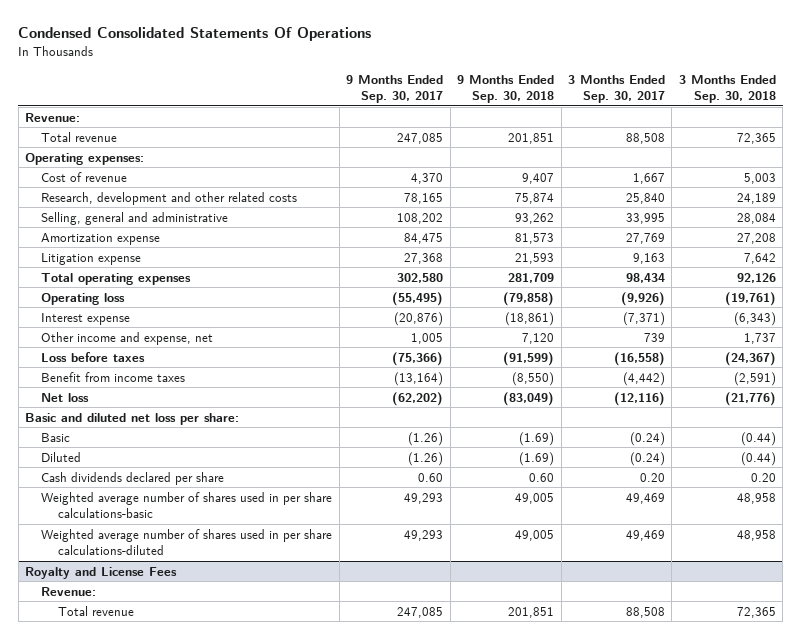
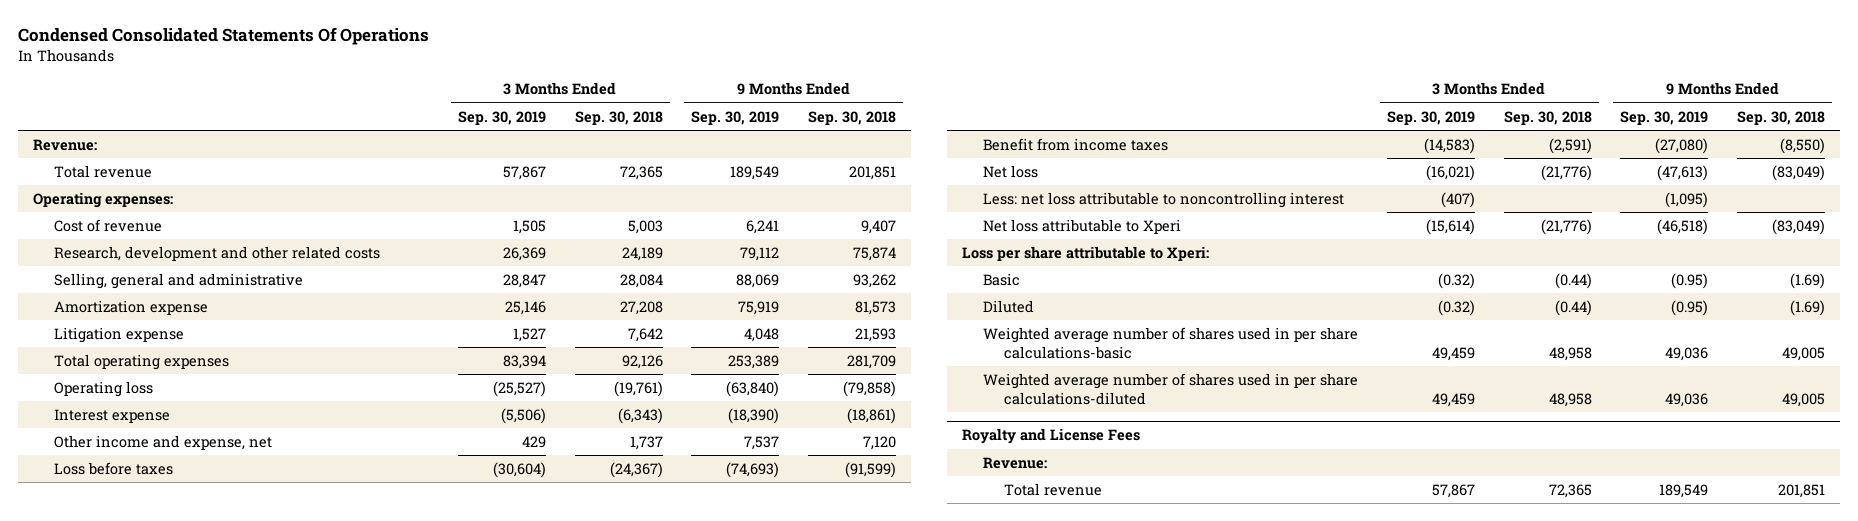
[346,74,444,103] 9 Months Ended Sep. 30, 2017 -> none
[567,74,665,103] 3 Months Ended Sep. 30, 2017 -> none
none -> [457,110,546,125] Sep. 30, 2019
none -> [691,110,780,125] Sep. 30, 2019
none -> [982,192,1344,209] Less: net loss attributable to noncontrolling interest
none -> [982,219,1181,235] Net loss attributable to Xperi
[25,412,240,425] Basic and diluted net loss per share: -> [961,246,1209,262] Loss per share attributable to Xperi:
[41,471,225,485] Cash dividends declared per share -> none

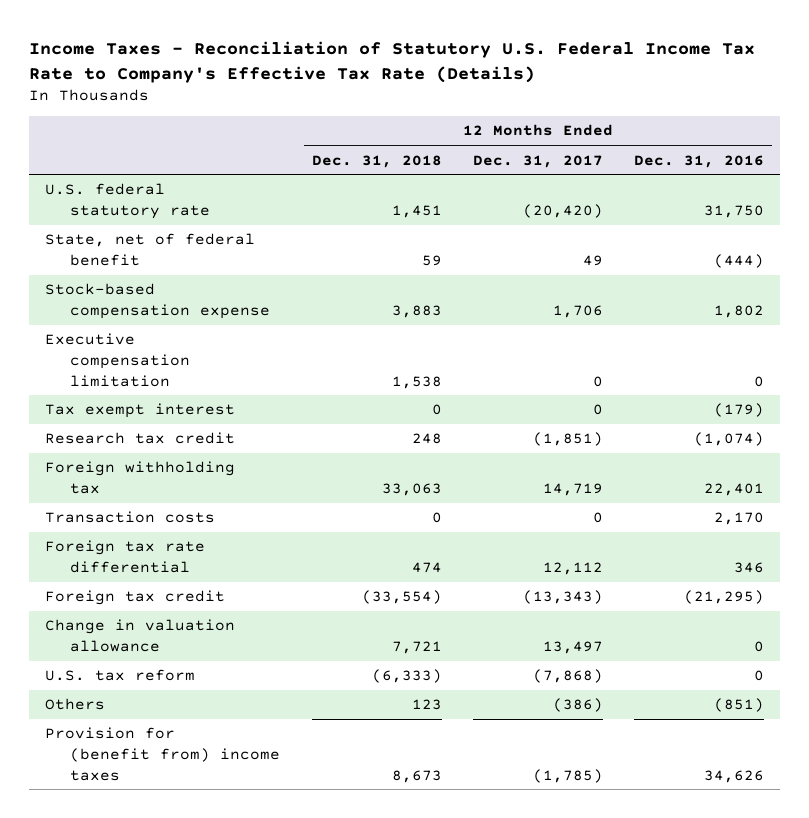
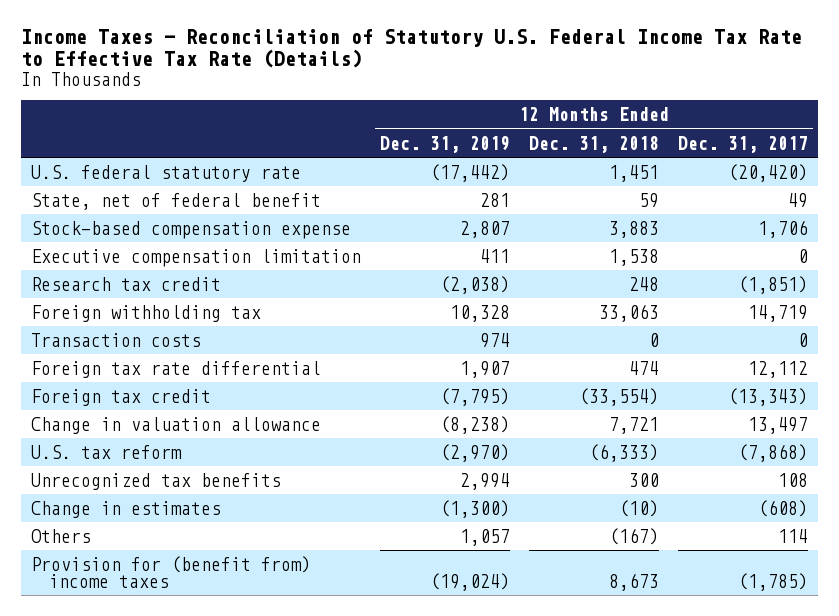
[29,41,756,83] Income Taxes - Reconciliation of Statutory U.S. Federal Income Tax Rate to Company's Effective Tax Rate (Details) -> [21,28,803,69] Income Taxes - Reconciliation of Statutory U.S. Federal Income Tax Rate to Effective Tax Rate (Details)
[633,154,764,168] Dec. 31, 2016 -> none
none -> [380,135,511,153] Dec. 31, 2019
[45,403,236,419] Tax exempt interest -> none
none -> [30,472,281,490] Unrecognized tax benefits
none -> [30,500,221,518] Change in estimates
[411,699,442,711] 123 -> [609,527,660,545] (167)
[552,698,603,713] (386) -> [778,528,809,543] 114

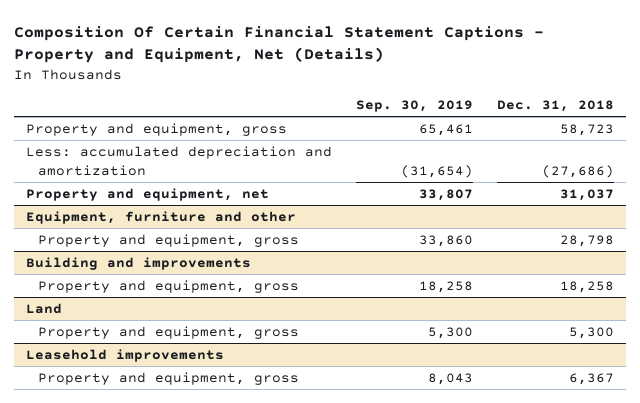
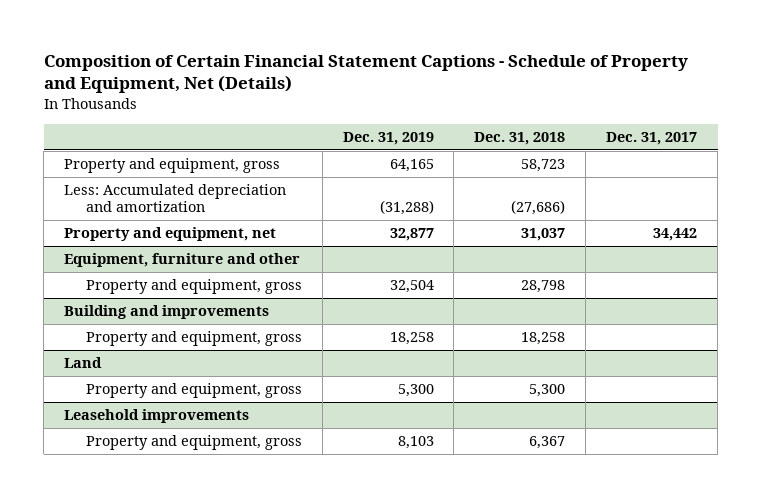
[14,25,545,64] Composition Of Certain Financial Statement Captions - Property and Equipment, Net (Details) -> [43,54,688,94] Composition of Certain Financial Statement Captions - Schedule of Property and Equipment, Net (Details)
[356,99,474,112] Sep. 30, 2019 -> none
none -> [342,132,434,146] Dec. 31, 2019
none -> [606,132,698,146] Dec. 31, 2017
[26,145,333,176] Less: accumulated depreciation and amortization -> [64,184,287,213] Less: Accumulated depreciation and amortization

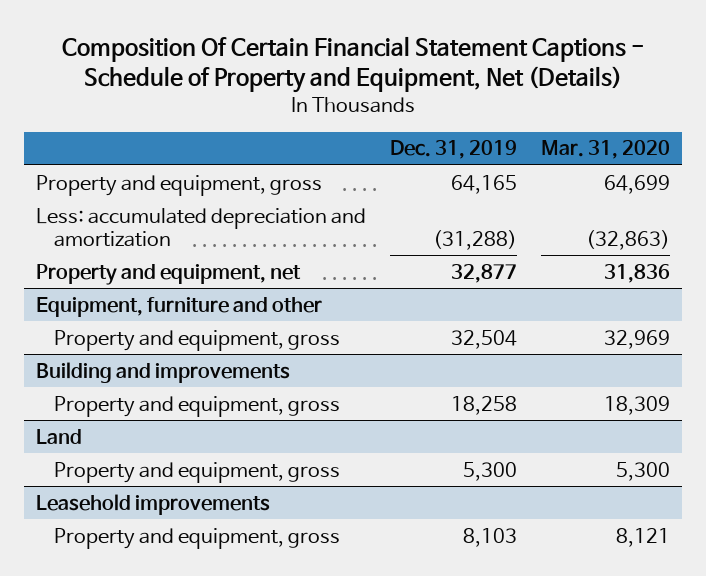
[43,54,688,94] Composition of Certain Financial Statement Captions - Schedule of Property and Equipment, Net (Details) -> [61,35,644,94] Composition Of Certain Financial Statement Captions - Schedule of Property and Equipment, Net (Details)
[474,132,566,146] Dec. 31, 2018 -> none
[606,132,698,146] Dec. 31, 2017 -> none
none -> [540,140,670,160] Mar. 31, 2020
[64,184,287,213] Less: Accumulated depreciation and amortization -> [36,207,367,247] Less: accumulated depreciation and amortization

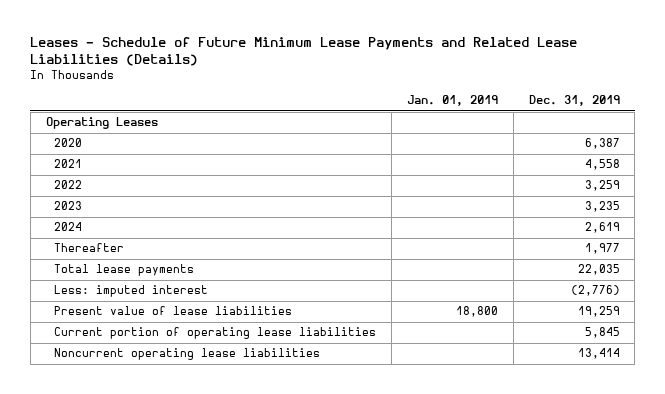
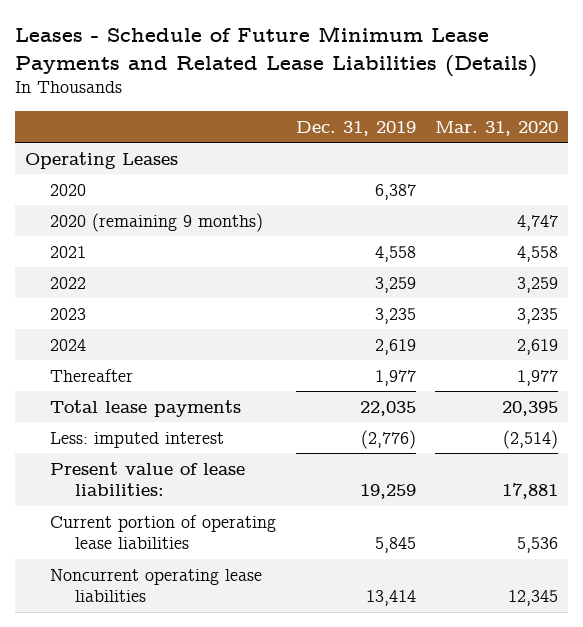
[406,95,498,107] Jan. 01, 2019 -> none
none -> [435,120,559,136] Mar. 31, 2020
none -> [50,212,264,232] 2020 (remaining 9 months)
[54,306,293,316] Present value of lease liabilities -> [50,461,246,496] Present value of lease liabilities:

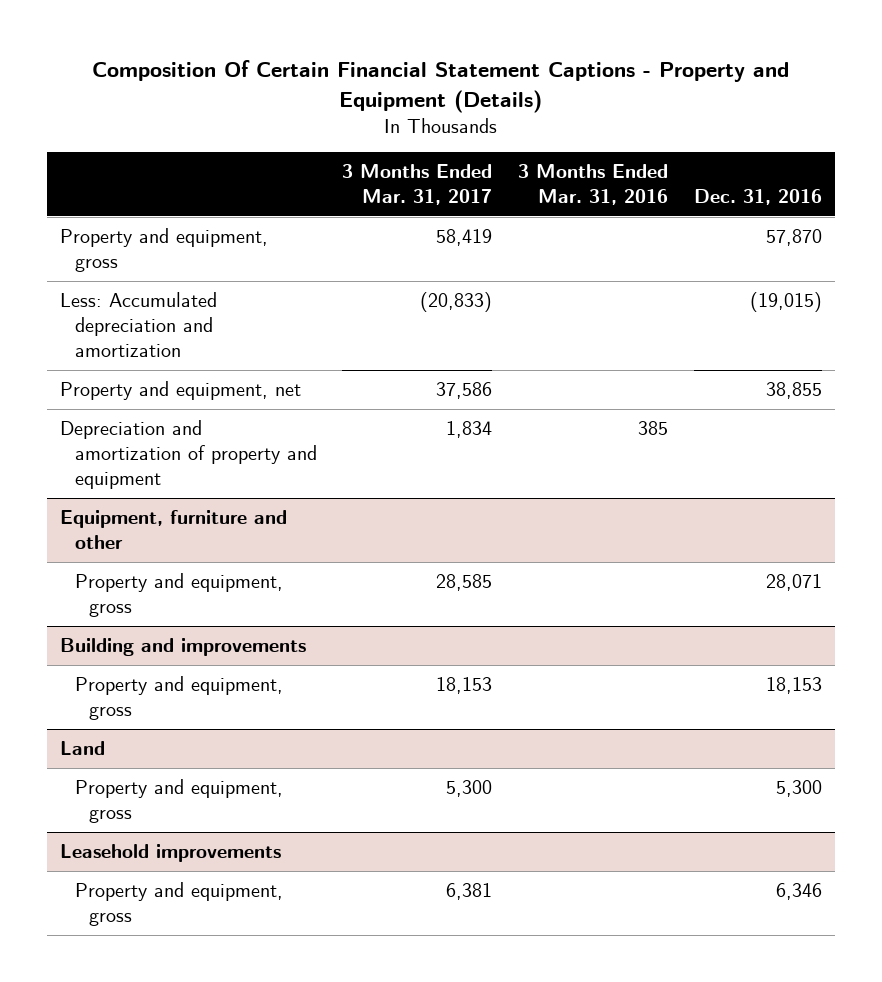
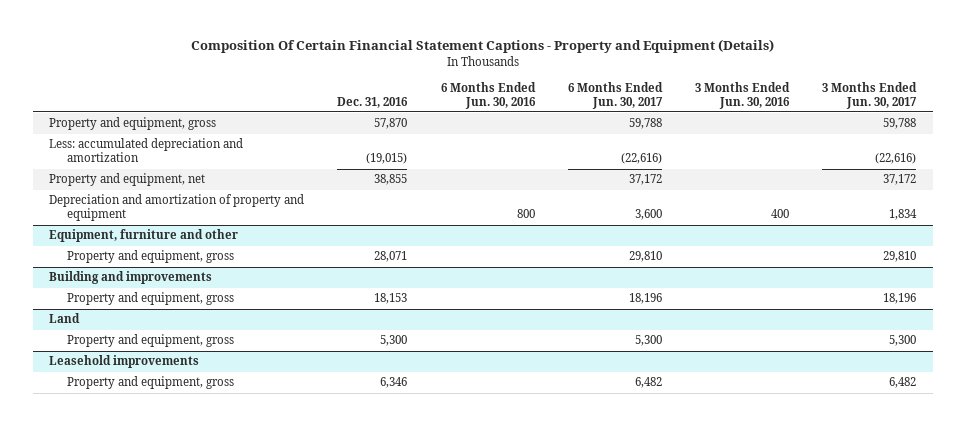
[342,164,493,206] 3 Months Ended Mar. 31, 2017 -> none
[518,164,669,206] 3 Months Ended Mar. 31, 2016 -> none
none -> [440,81,536,109] 6 Months Ended Jun. 30, 2016
none -> [567,81,663,109] 6 Months Ended Jun. 30, 2017
none -> [694,81,790,109] 3 Months Ended Jun. 30, 2016
none -> [822,81,918,109] 3 Months Ended Jun. 30, 2017
[59,292,217,357] Less: Accumulated depreciation and amortization -> [49,138,244,163] Less: accumulated depreciation and amortization

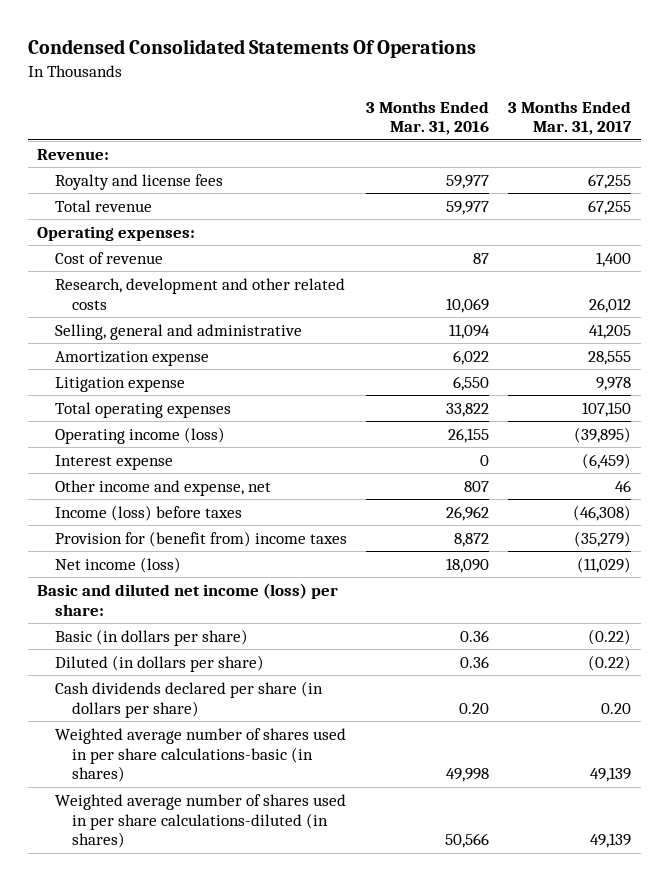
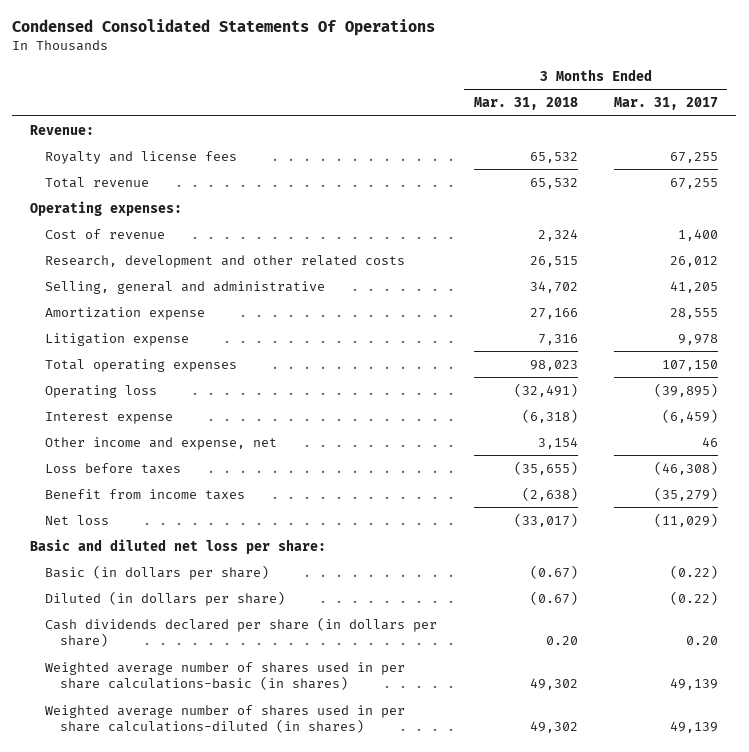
[365,100,489,136] 3 Months Ended Mar. 31, 2016 -> none
none -> [473,97,578,111] Mar. 31, 2018
[54,426,225,444] Operating income (loss) -> [45,384,158,398] Operating loss
[54,504,242,521] Income (loss) before taxes -> [45,462,182,474] Loss before taxes
[54,530,347,547] Provision for (benefit from) income taxes -> [45,488,246,500] Benefit from income taxes
[54,556,181,573] Net income (loss) -> [45,514,110,525] Net loss
[37,582,339,616] Basic and diluted net income (loss) per share: -> [30,538,327,554] Basic and diluted net loss per share:

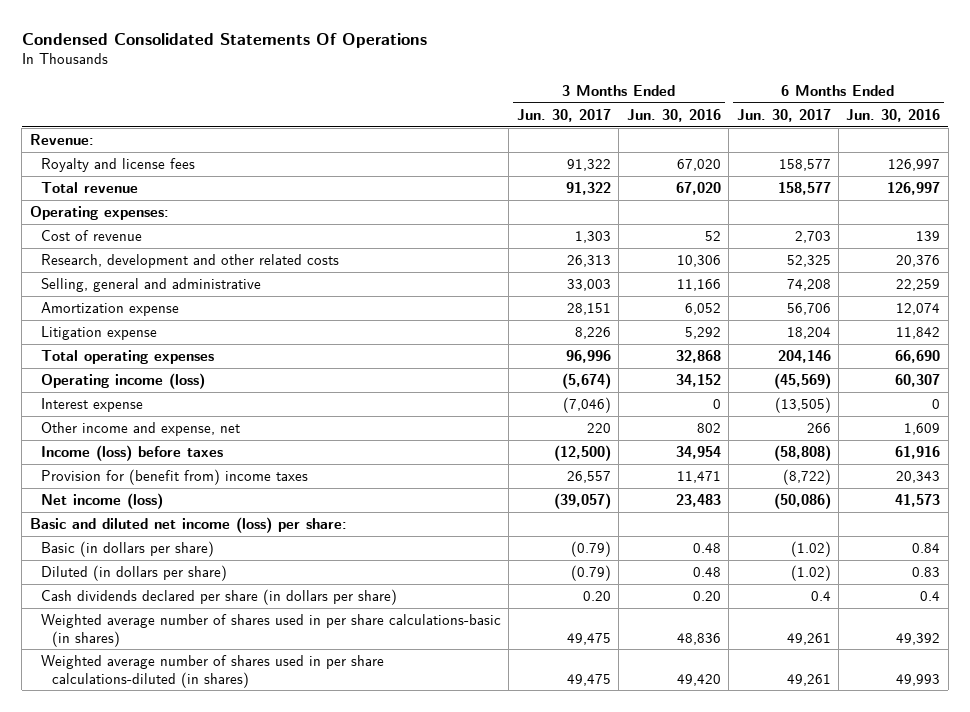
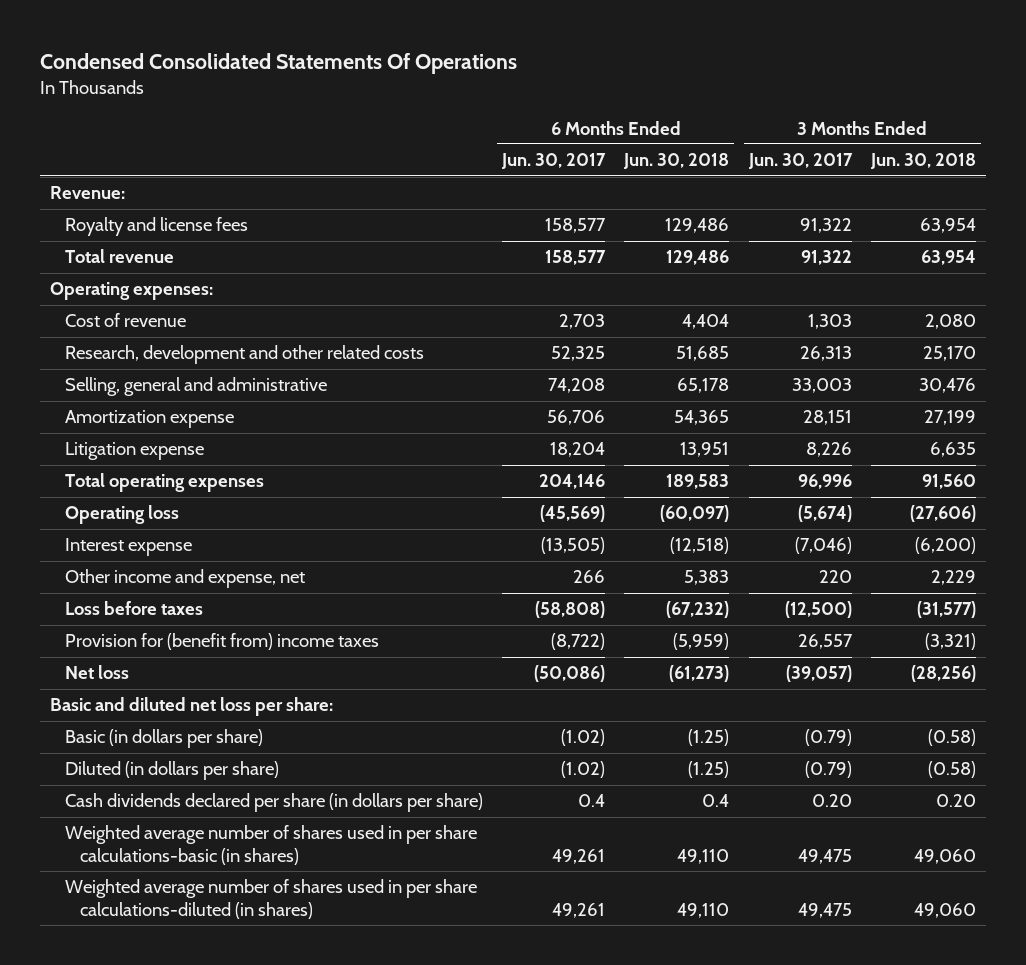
[626,108,721,122] Jun. 30, 2016 -> none
[846,108,941,122] Jun. 30, 2016 -> none
none -> [623,153,730,170] Jun. 30, 2018
none -> [869,153,976,170] Jun. 30, 2018
[40,373,205,390] Operating income (loss) -> [64,505,179,525] Operating loss
[40,445,223,462] Income (loss) before taxes -> [64,601,203,616] Loss before taxes
[40,493,163,510] Net income (loss) -> [64,665,129,680] Net loss
[29,517,347,534] Basic and diluted net income (loss) per share: -> [49,697,333,717] Basic and diluted net loss per share:

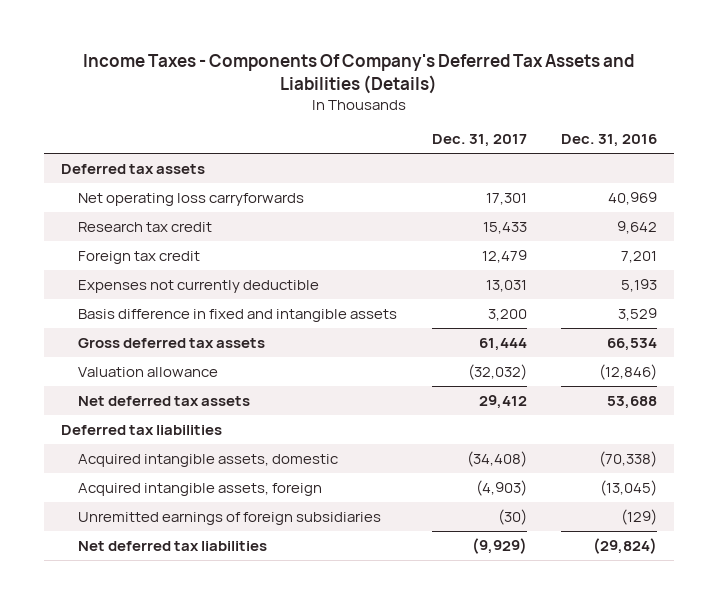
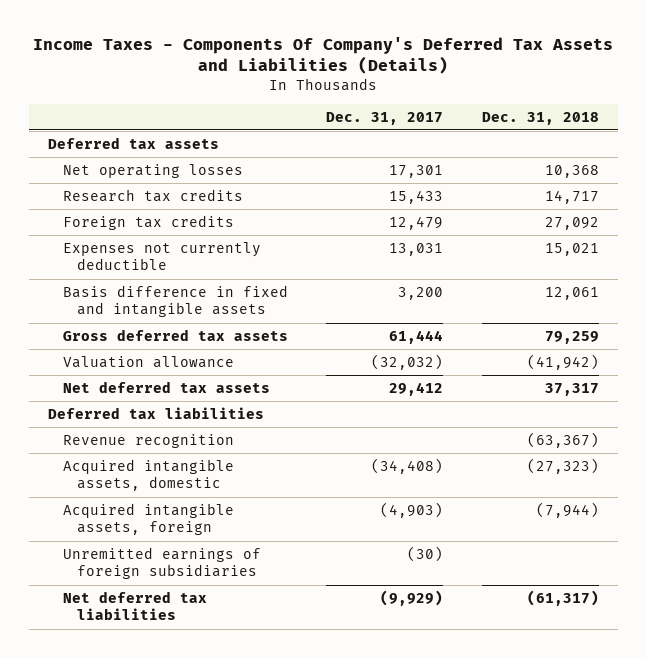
[560,134,657,148] Dec. 31, 2016 -> none
none -> [482,111,600,125] Dec. 31, 2018
[78,192,305,206] Net operating loss carryforwards -> [62,163,243,178] Net operating losses
[78,221,213,232] Research tax credit -> [62,188,243,202] Research tax credits
[78,250,201,264] Foreign tax credit -> [62,214,234,230] Foreign tax credits
none -> [62,433,234,448] Revenue recognition

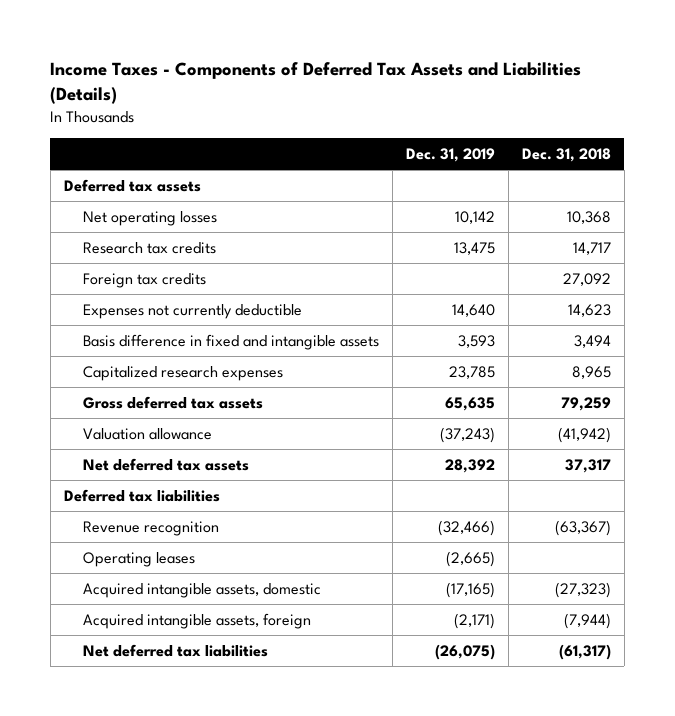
[33,36,614,75] Income Taxes - Components Of Company's Deferred Tax Assets and Liabilities (Details) -> [50,62,582,105] Income Taxes - Components of Deferred Tax Assets and Liabilities (Details)
[326,111,444,125] Dec. 31, 2017 -> none
none -> [406,147,496,162] Dec. 31, 2019
[545,242,600,256] 15,021 -> [567,304,611,318] 14,623
[545,286,600,300] 12,061 -> [573,335,611,349] 3,494
none -> [83,366,284,382] Capitalized research expenses
none -> [83,552,196,568] Operating leases
[62,546,261,580] Unremitted earnings of foreign subsidiaries -> none

